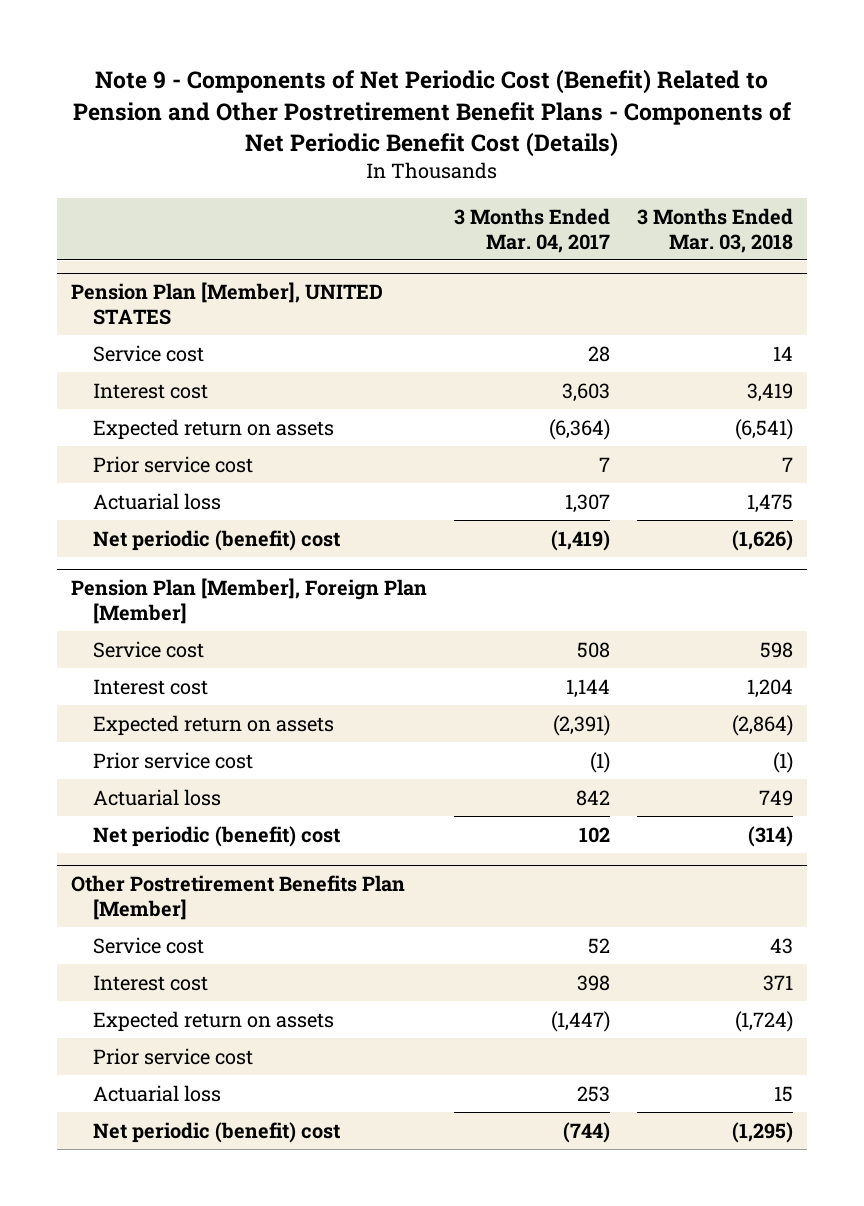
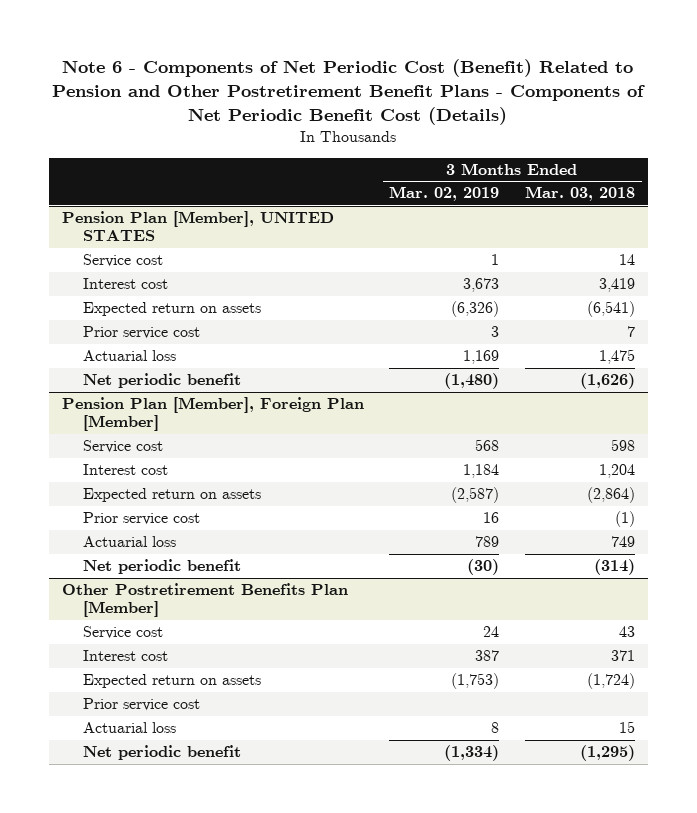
[72,69,792,157] Note 9 - Components of Net Periodic Cost (Benefit) Related to Pension and Other Postretirement Benefit Plans - Components of Net Periodic Benefit Cost (Details) -> [52,58,646,126] Note 6 - Components of Net Periodic Cost (Benefit) Related to Pension and Other Postretirement Benefit Plans - Components of Net Periodic Benefit Cost (Details)
[453,207,610,253] 3 Months Ended Mar. 04, 2017 -> none
none -> [389,186,500,202] Mar. 02, 2019
[93,529,341,551] Net periodic (benefit) cost -> [82,373,241,389] Net periodic benefit
[93,825,341,847] Net periodic (benefit) cost -> [82,559,241,575] Net periodic benefit
[93,1121,341,1143] Net periodic (benefit) cost -> [82,745,241,761] Net periodic benefit

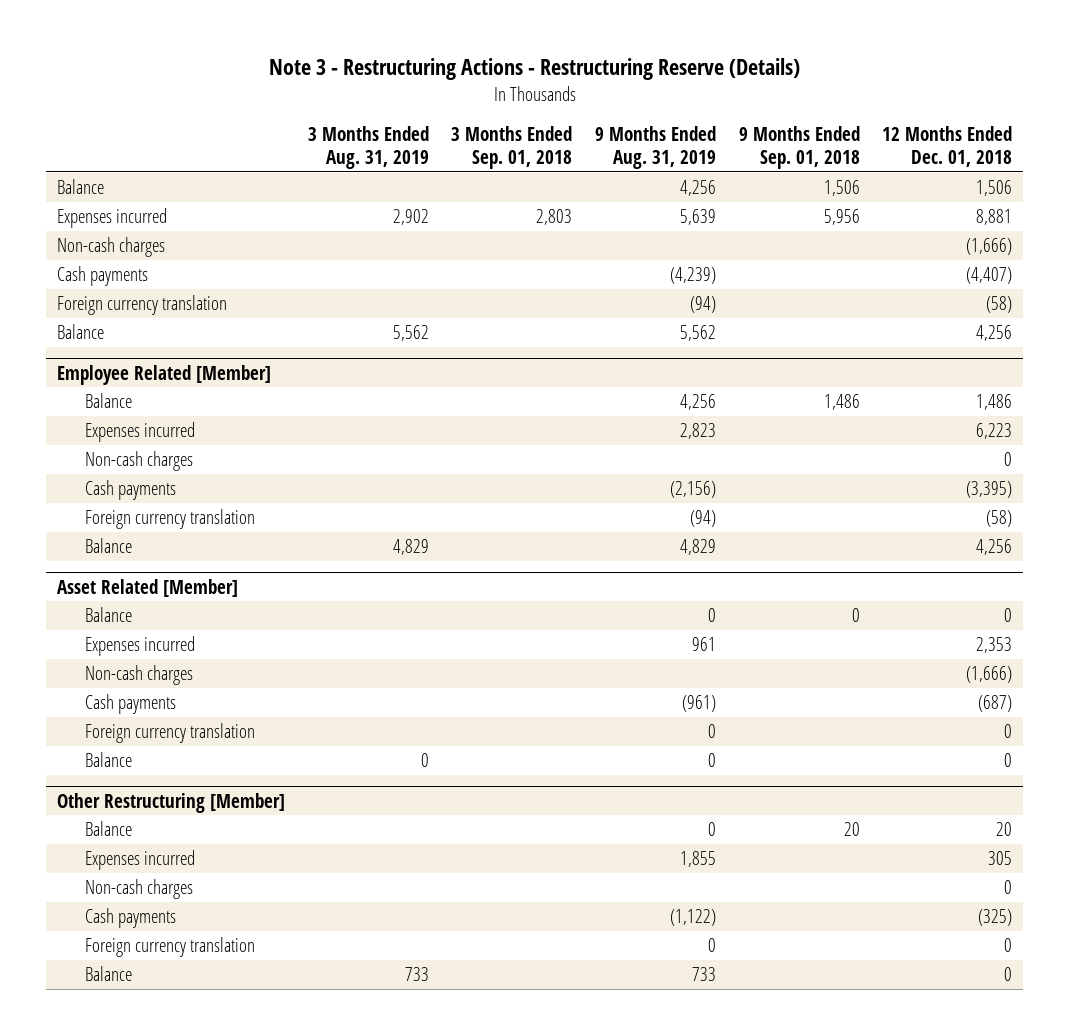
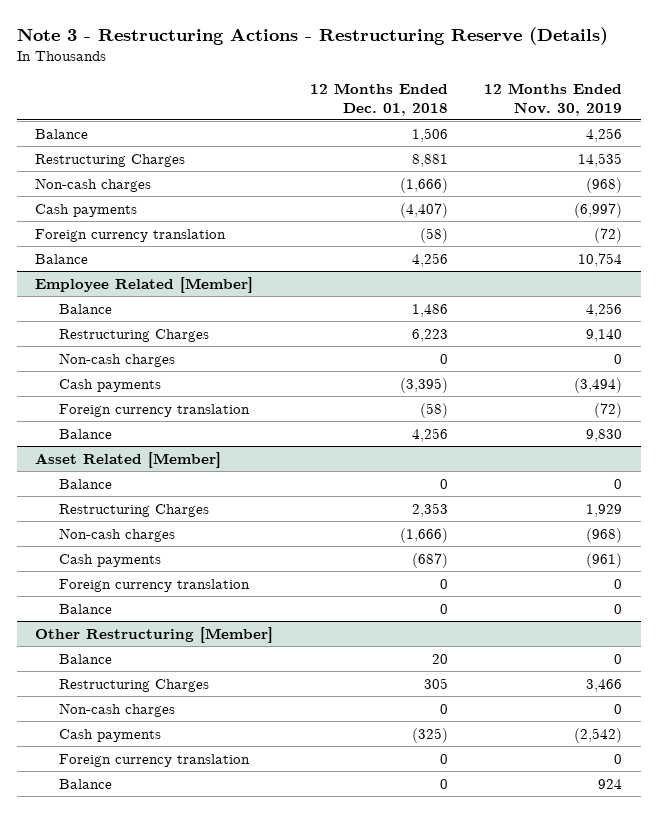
[307,125,429,169] 3 Months Ended Aug. 31, 2019 -> none
[451,125,573,169] 3 Months Ended Sep. 01, 2018 -> none
[595,125,717,169] 9 Months Ended Aug. 31, 2019 -> none
[738,125,860,169] 9 Months Ended Sep. 01, 2018 -> none
none -> [484,83,623,116] 12 Months Ended Nov. 30, 2019
[57,208,168,229] Expenses incurred -> [35,153,186,167] Restructuring Charges
[84,422,195,443] Expenses incurred -> [58,328,209,342] Restructuring Charges
[84,636,195,657] Expenses incurred -> [58,503,209,517] Restructuring Charges
[84,850,195,871] Expenses incurred -> [58,678,209,692] Restructuring Charges

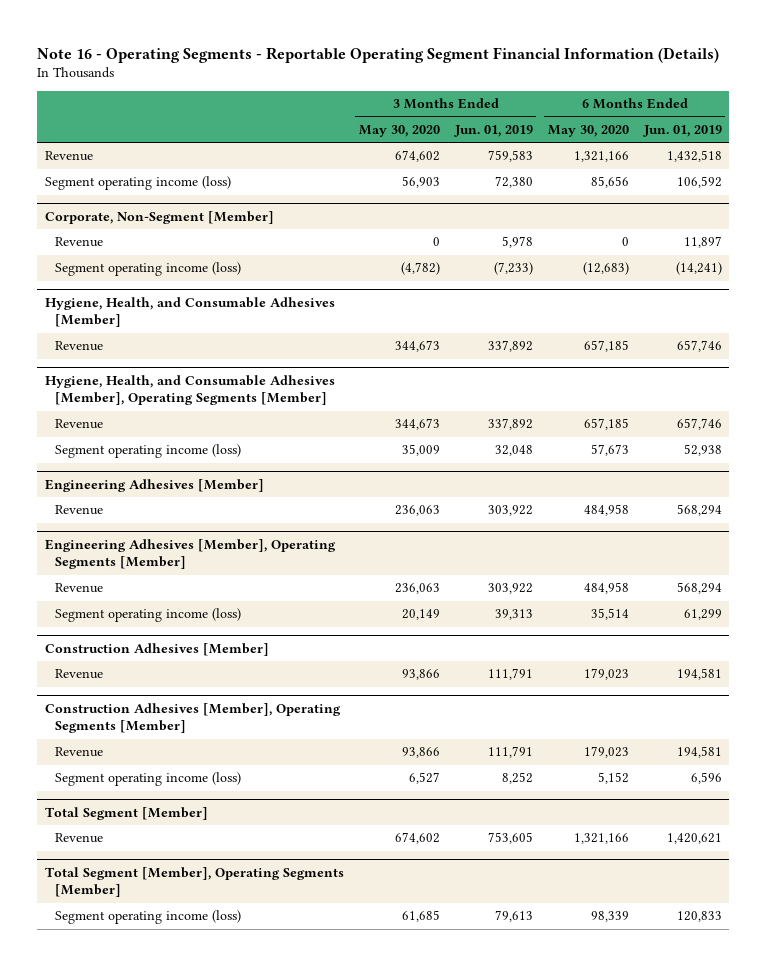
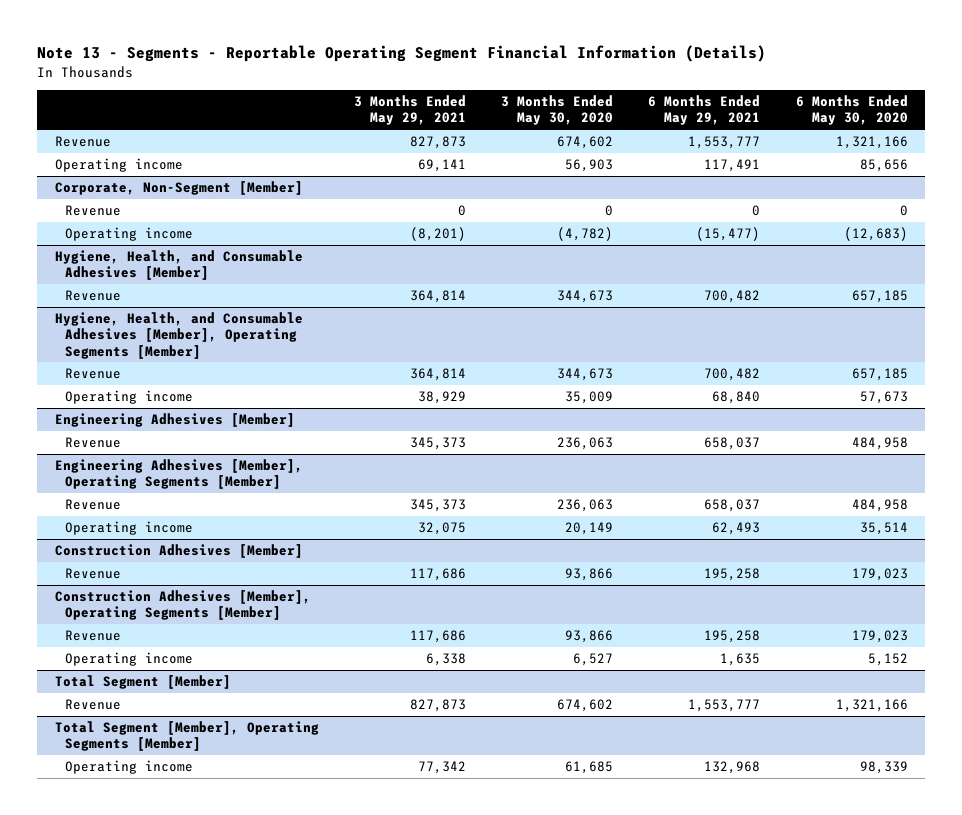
[37,46,720,63] Note 16 - Operating Segments - Reportable Operating Segment Financial Information (Details) -> [37,45,767,63] Note 13 - Segments - Reportable Operating Segment Financial Information (Details)
[453,124,533,137] Jun. 01, 2019 -> none
[642,124,722,137] Jun. 01, 2019 -> none
none -> [353,95,466,126] 3 Months Ended May 29, 2021
none -> [648,95,761,126] 6 Months Ended May 29, 2021
[44,176,231,191] Segment operating income (loss) -> [54,158,183,173] Operating income
[55,262,242,277] Segment operating income (loss) -> [65,227,194,242] Operating income
[55,444,242,459] Segment operating income (loss) -> [65,390,194,405] Operating income
[55,608,242,623] Segment operating income (loss) -> [65,521,194,536] Operating income
[55,772,242,787] Segment operating income (loss) -> [65,652,194,667] Operating income
[55,910,242,925] Segment operating income (loss) -> [65,760,194,775] Operating income

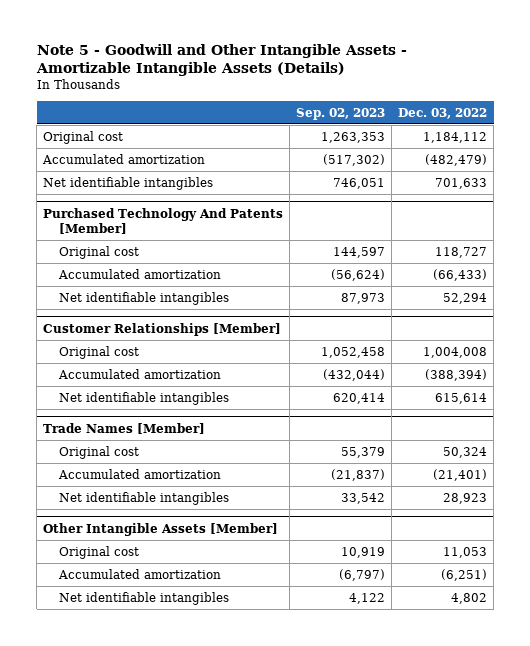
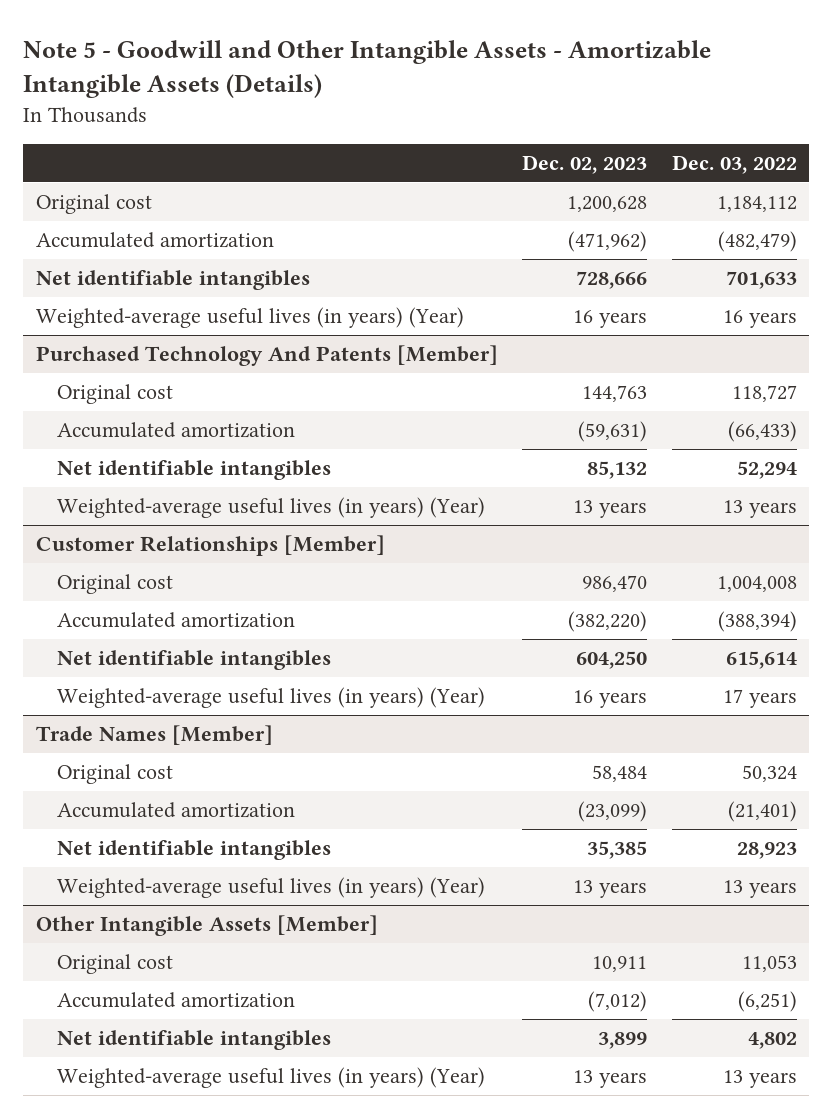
[296,107,386,120] Sep. 02, 2023 -> none
none -> [522,154,648,174] Dec. 02, 2023
none -> [35,307,464,329] Weighted-average useful lives (in years) (Year)
none -> [56,497,485,519] Weighted-average useful lives (in years) (Year)
none -> [56,687,485,709] Weighted-average useful lives (in years) (Year)
none -> [56,877,485,899] Weighted-average useful lives (in years) (Year)
none -> [56,1067,485,1089] Weighted-average useful lives (in years) (Year)

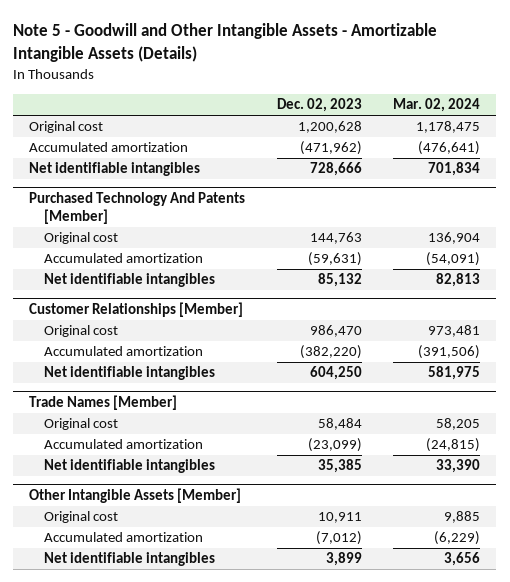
[671,154,797,174] Dec. 03, 2022 -> none
none -> [393,98,481,113] Mar. 02, 2024
[35,307,464,329] Weighted-average useful lives (in years) (Year) -> none
[56,497,485,519] Weighted-average useful lives (in years) (Year) -> none
[56,687,485,709] Weighted-average useful lives (in years) (Year) -> none
[56,877,485,899] Weighted-average useful lives (in years) (Year) -> none
[56,1067,485,1089] Weighted-average useful lives (in years) (Year) -> none

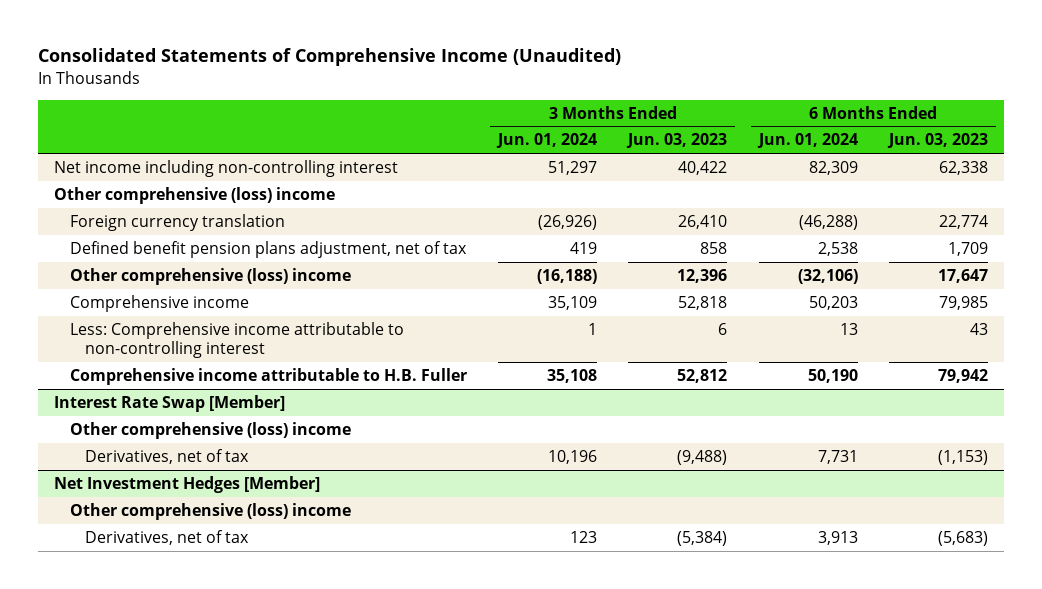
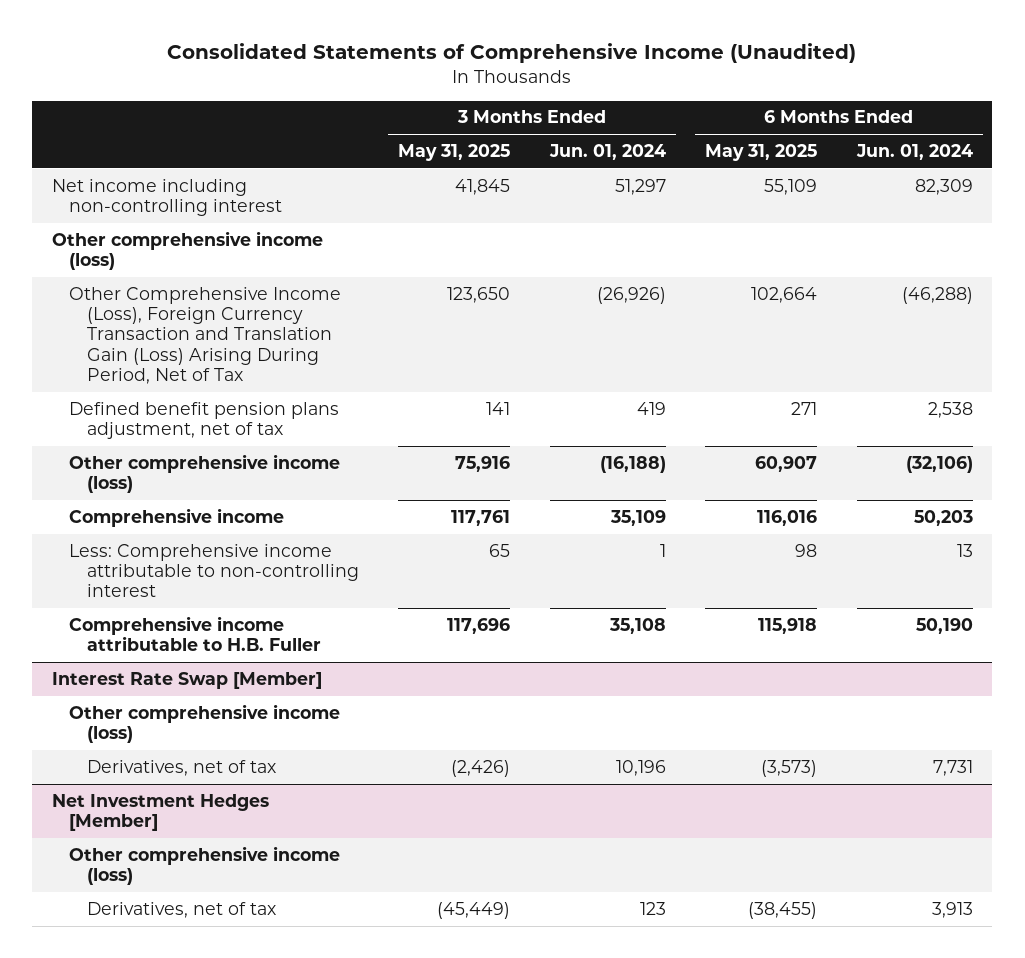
[626,133,728,149] Jun. 03, 2023 -> none
[887,133,989,149] Jun. 03, 2023 -> none
none -> [398,144,511,162] May 31, 2025
none -> [705,144,818,162] May 31, 2025
[53,187,335,205] Other comprehensive (loss) income -> [52,230,324,271] Other comprehensive income (loss)
[69,214,285,232] Foreign currency translation -> [69,286,342,385] Other Comprehensive Income (Loss), Foreign Currency Transaction and Translation Gain (Loss) Arising During Period, Net of Tax
[69,268,351,286] Other comprehensive (loss) income -> [69,453,341,494] Other comprehensive income (loss)
[69,422,351,440] Other comprehensive (loss) income -> [69,703,341,744] Other comprehensive income (loss)
[69,503,351,521] Other comprehensive (loss) income -> [69,845,341,886] Other comprehensive income (loss)

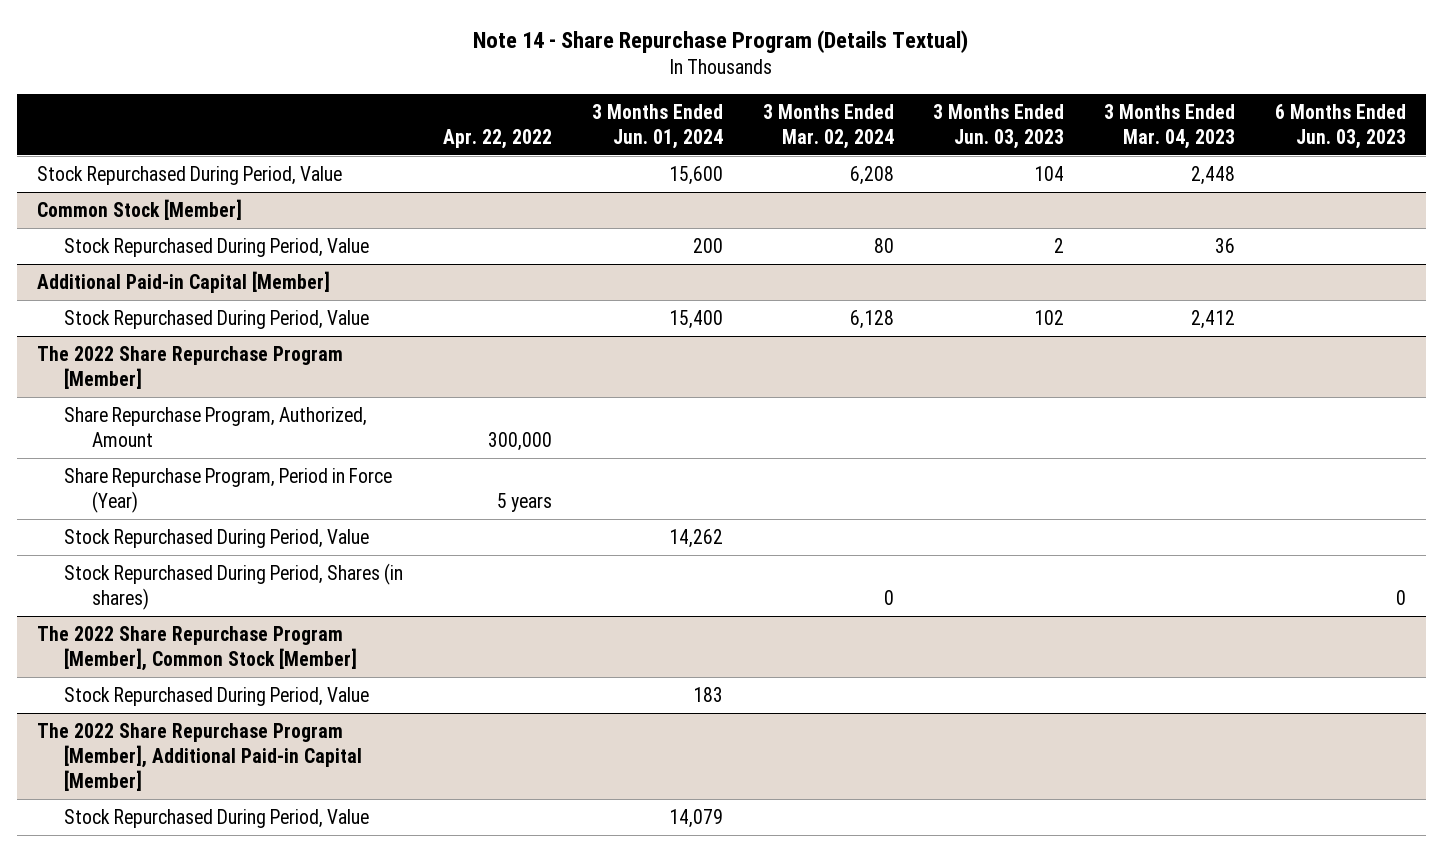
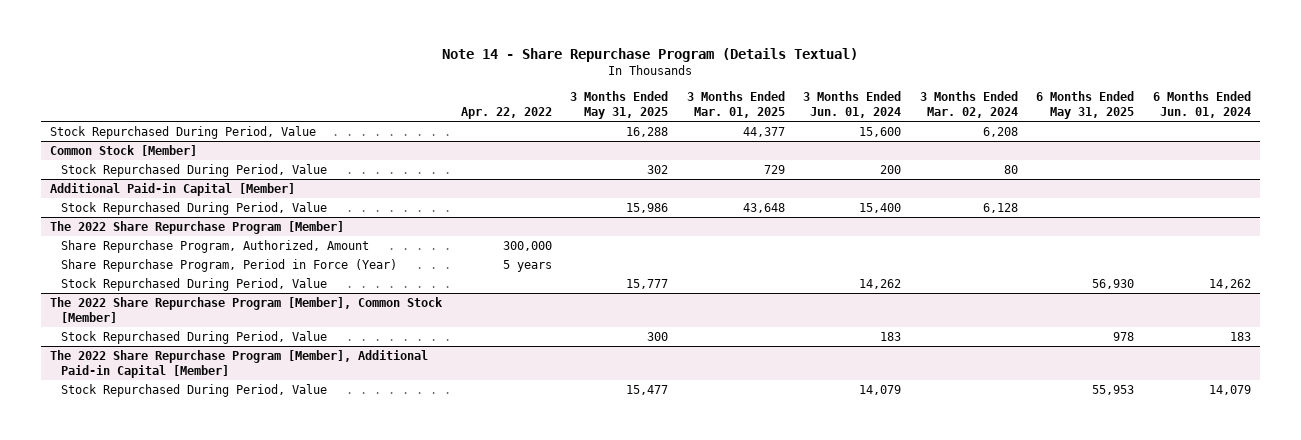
[933,103,1065,150] 3 Months Ended Jun. 03, 2023 -> none
[1104,103,1236,150] 3 Months Ended Mar. 04, 2023 -> none
[1274,103,1406,150] 6 Months Ended Jun. 03, 2023 -> none
none -> [570,91,669,120] 3 Months Ended May 31, 2025
none -> [686,91,785,119] 3 Months Ended Mar. 01, 2025
none -> [1036,91,1135,120] 6 Months Ended May 31, 2025
none -> [1152,91,1251,119] 6 Months Ended Jun. 01, 2024
[64,562,404,611] Stock Repurchased During Period, Shares (in shares) -> none

